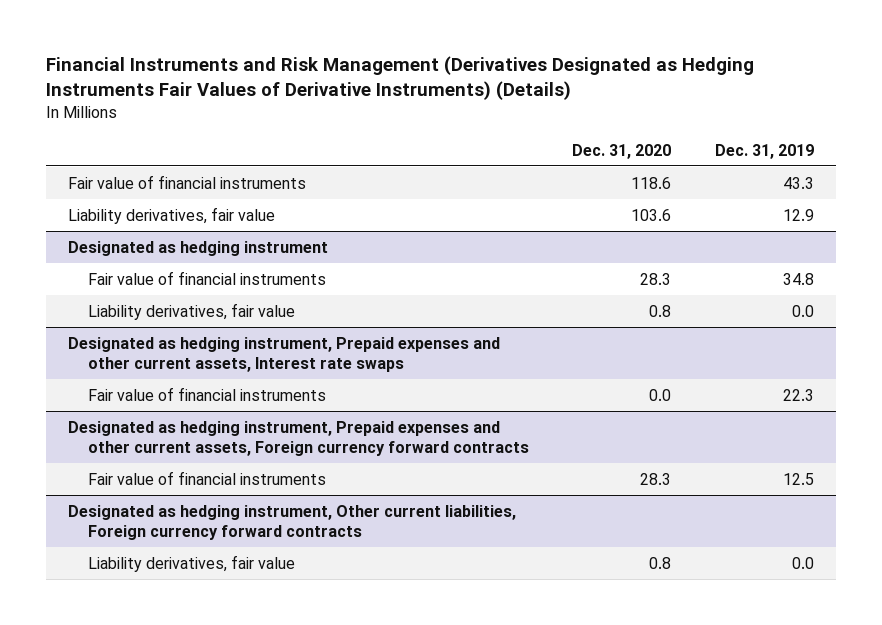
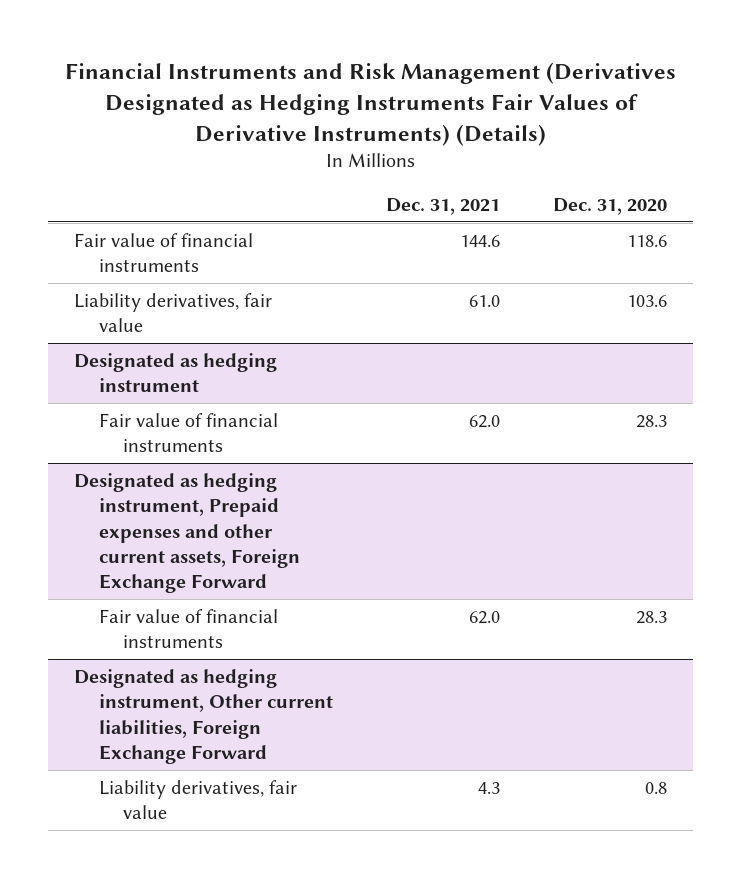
[715,143,815,159] Dec. 31, 2019 -> none
none -> [385,198,500,216] Dec. 31, 2021
[87,302,295,320] Liability derivatives, fair value -> none
[68,336,501,373] Designated as hedging instrument, Prepaid expenses and other current assets, Interest rate swaps -> none
[87,386,326,401] Fair value of financial instruments -> none
[68,420,529,457] Designated as hedging instrument, Prepaid expenses and other current assets, Foreign currency forward contracts -> [74,472,300,594] Designated as hedging instrument, Prepaid expenses and other current assets, Foreign Exchange Forward
[68,504,517,541] Designated as hedging instrument, Other current liabilities, Foreign currency forward contracts -> [74,668,333,764] Designated as hedging instrument, Other current liabilities, Foreign Exchange Forward

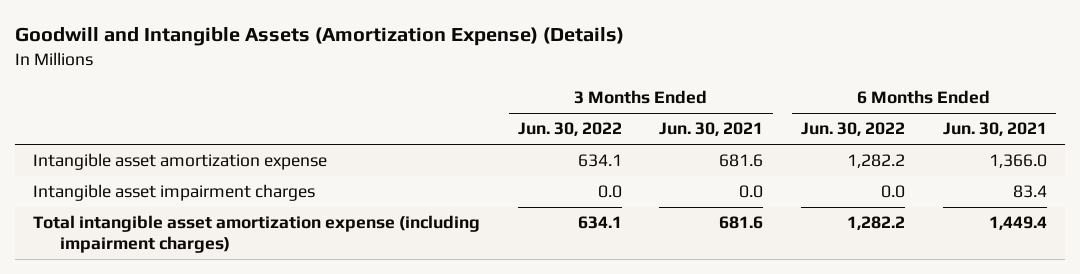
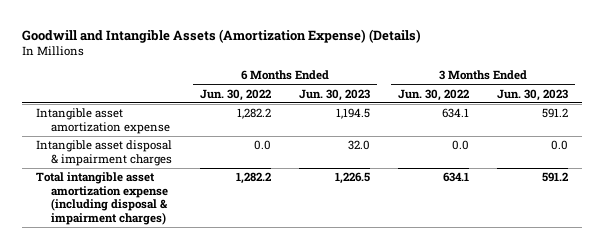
[659,122,764,137] Jun. 30, 2021 -> none
[942,122,1047,137] Jun. 30, 2021 -> none
none -> [299,88,371,101] Jun. 30, 2023
none -> [497,88,569,101] Jun. 30, 2023
[33,184,316,202] Intangible asset impairment charges -> [36,140,173,166] Intangible asset disposal & impairment charges
[33,215,481,253] Total intangible asset amortization expense (including impairment charges) -> [36,172,169,226] Total intangible asset amortization expense (including disposal & impairment charges)

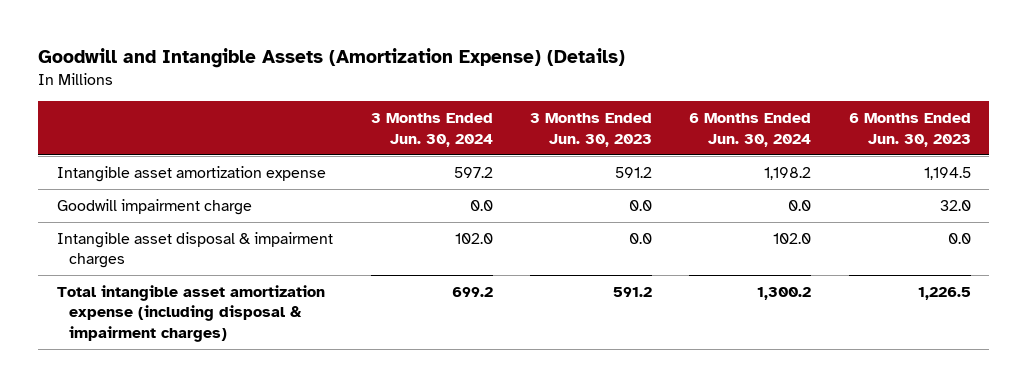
[200,88,272,101] Jun. 30, 2022 -> none
[398,88,470,101] Jun. 30, 2022 -> none
none -> [370,113,493,147] 3 Months Ended Jun. 30, 2024
none -> [689,113,812,147] 6 Months Ended Jun. 30, 2024
none -> [57,198,253,215] Goodwill impairment charge
[348,140,371,151] 32.0 -> [947,232,971,244] 0.0

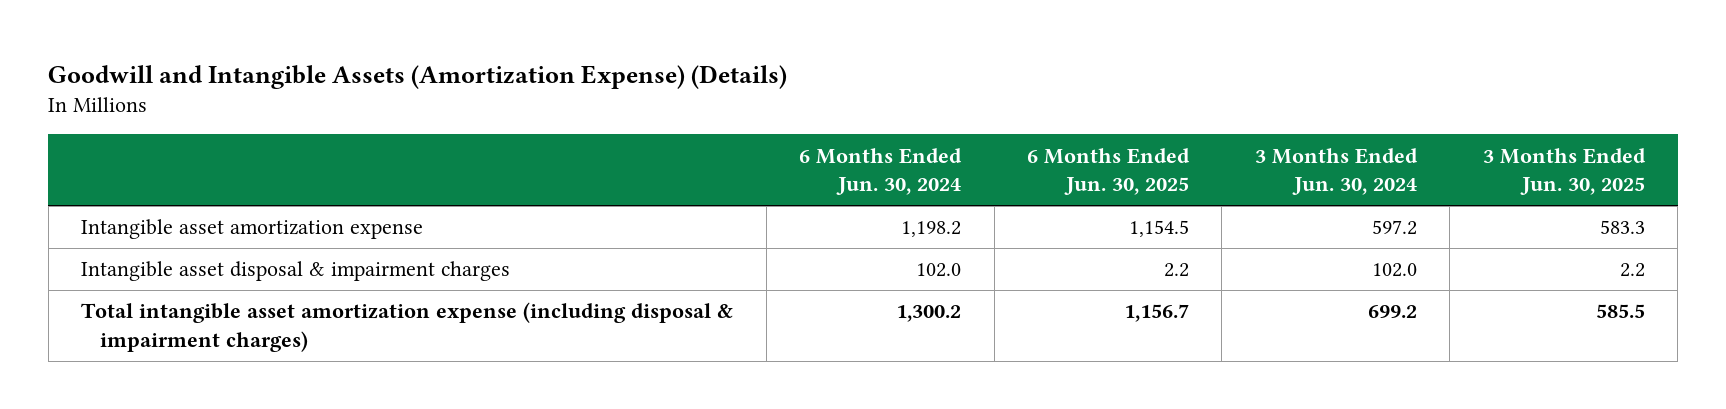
[529,113,652,147] 3 Months Ended Jun. 30, 2023 -> none
[848,113,971,147] 6 Months Ended Jun. 30, 2023 -> none
none -> [1026,147,1190,196] 6 Months Ended Jun. 30, 2025
none -> [1482,147,1646,196] 3 Months Ended Jun. 30, 2025
[57,198,253,215] Goodwill impairment charge -> none

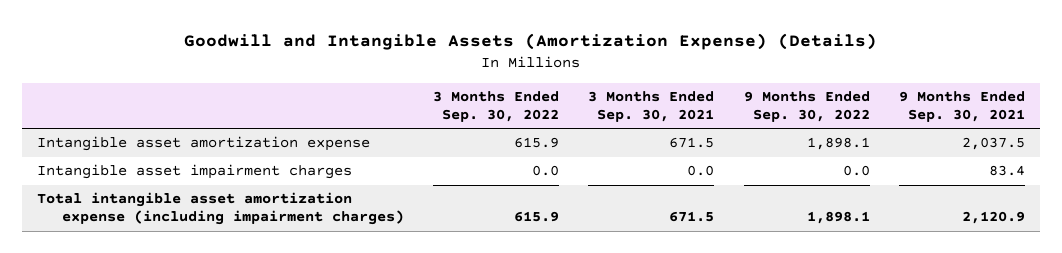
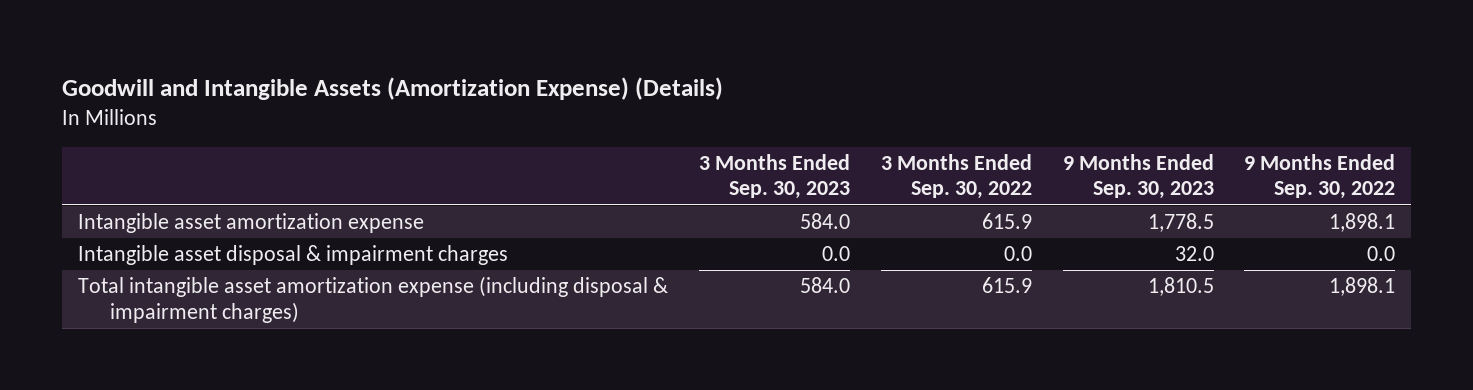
[588,91,715,123] 3 Months Ended Sep. 30, 2021 -> none
[898,91,1025,123] 9 Months Ended Sep. 30, 2021 -> none
none -> [698,153,850,200] 3 Months Ended Sep. 30, 2023
none -> [1062,153,1214,200] 9 Months Ended Sep. 30, 2023
[36,164,352,180] Intangible asset impairment charges -> [77,245,508,266] Intangible asset disposal & impairment charges
[36,192,404,226] Total intangible asset amortization expense (including impairment charges) -> [77,276,668,323] Total intangible asset amortization expense (including disposal & impairment charges)

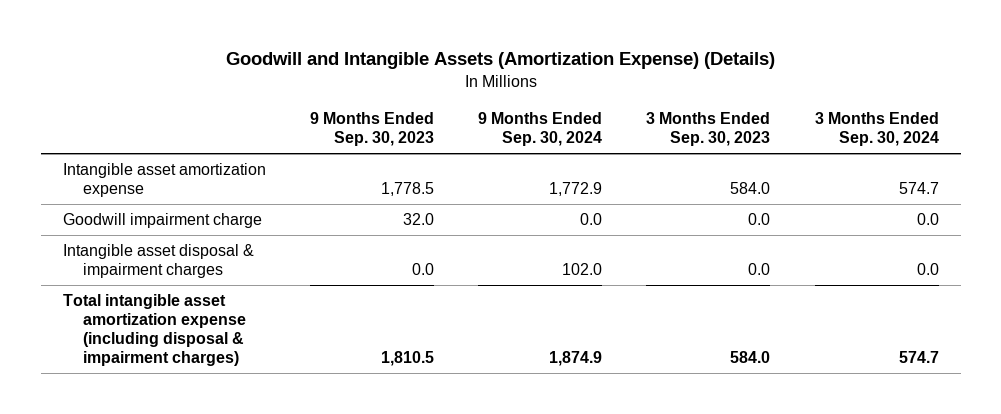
[880,153,1032,200] 3 Months Ended Sep. 30, 2022 -> none
[1244,153,1396,200] 9 Months Ended Sep. 30, 2022 -> none
none -> [478,111,603,146] 9 Months Ended Sep. 30, 2024
none -> [814,111,939,146] 3 Months Ended Sep. 30, 2024
none -> [62,213,262,229] Goodwill impairment charge
[1174,246,1214,262] 32.0 -> [411,263,434,276] 0.0

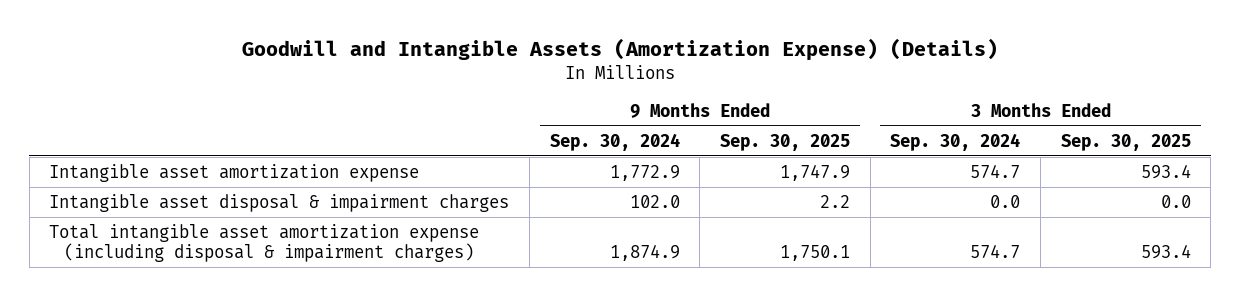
[309,111,434,146] 9 Months Ended Sep. 30, 2023 -> none
[646,111,771,146] 3 Months Ended Sep. 30, 2023 -> none
none -> [720,133,851,151] Sep. 30, 2025
none -> [1060,133,1191,151] Sep. 30, 2025
[62,213,262,229] Goodwill impairment charge -> none

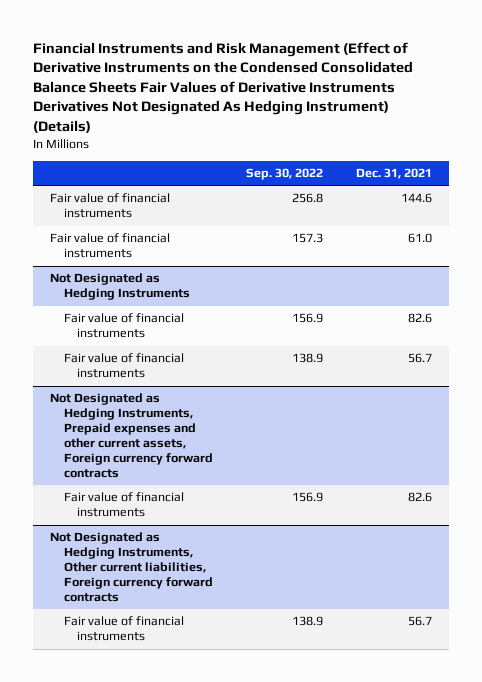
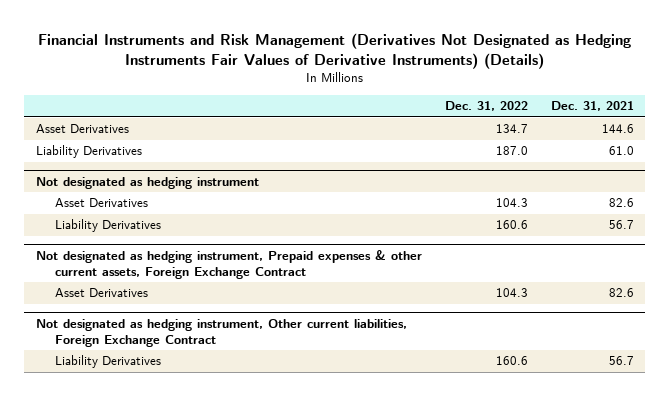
[33,41,414,134] Financial Instruments and Risk Management (Effect of Derivative Instruments on the Condensed Consolidated Balance Sheets Fair Values of Derivative Instruments Derivatives Not Designated As Hedging Instrument) (Details) -> [37,32,631,69] Financial Instruments and Risk Management (Derivatives Not Designated as Hedging Instruments Fair Values of Derivative Instruments) (Details)
[245,168,323,181] Sep. 30, 2022 -> none
none -> [444,101,528,112] Dec. 31, 2022
[49,193,170,219] Fair value of financial instruments -> [35,124,129,134] Asset Derivatives
[49,233,170,259] Fair value of financial instruments -> [35,145,142,159] Liability Derivatives
[49,273,190,301] Not Designated as Hedging Instruments -> [35,176,259,189] Not designated as hedging instrument
[63,313,184,339] Fair value of financial instruments -> [55,198,149,208] Asset Derivatives
[63,353,184,379] Fair value of financial instruments -> [55,219,162,233] Liability Derivatives
[49,393,213,478] Not Designated as Hedging Instruments, Prepaid expenses and other current assets, Foreign currency forward contracts -> [35,249,422,279] Not designated as hedging instrument, Prepaid expenses & other current assets, Foreign Exchange Contract
[63,492,184,518] Fair value of financial instruments -> [55,288,149,298] Asset Derivatives
[49,532,213,602] Not Designated as Hedging Instruments, Other current liabilities, Foreign currency forward contracts -> [35,318,407,347] Not designated as hedging instrument, Other current liabilities, Foreign Exchange Contract
[63,616,184,642] Fair value of financial instruments -> [55,355,162,369] Liability Derivatives

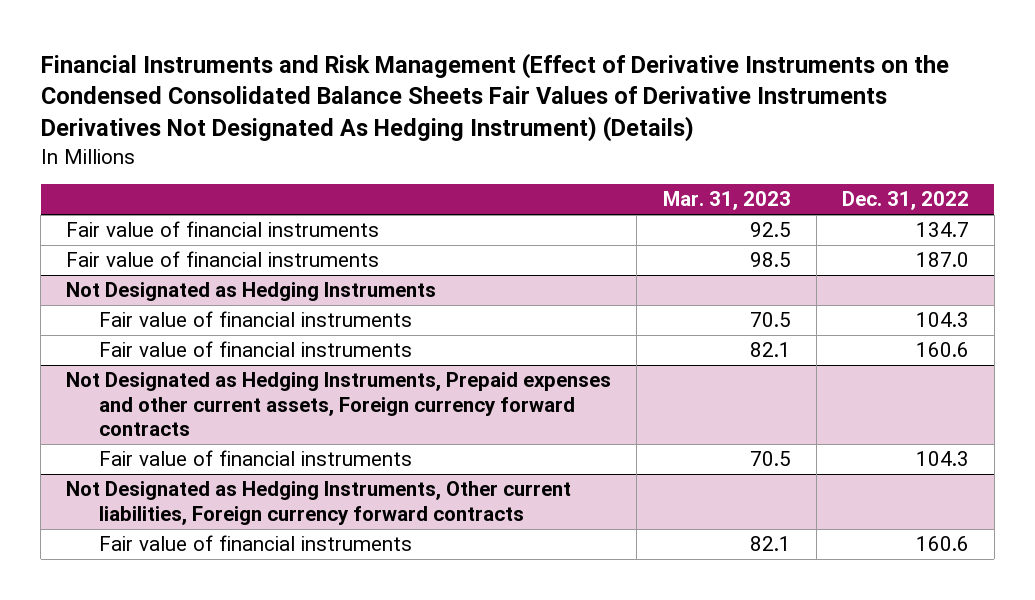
[37,32,631,69] Financial Instruments and Risk Management (Derivatives Not Designated as Hedging Instruments Fair Values of Derivative Instruments) (Details) -> [40,52,949,143] Financial Instruments and Risk Management (Effect of Derivative Instruments on the Condensed Consolidated Balance Sheets Fair Values of Derivative Instruments Derivatives Not Designated As Hedging Instrument) (Details)
[550,101,634,112] Dec. 31, 2021 -> none
none -> [662,191,791,211] Mar. 31, 2023
[35,124,129,134] Asset Derivatives -> [66,221,380,238] Fair value of financial instruments
[35,145,142,159] Liability Derivatives -> [66,251,380,268] Fair value of financial instruments
[35,176,259,189] Not designated as hedging instrument -> [66,282,437,302] Not Designated as Hedging Instruments
[55,198,149,208] Asset Derivatives -> [98,311,412,328] Fair value of financial instruments
[55,219,162,233] Liability Derivatives -> [98,341,412,358] Fair value of financial instruments
[35,249,422,279] Not designated as hedging instrument, Prepaid expenses & other current assets, Foreign Exchange Contract -> [66,372,612,437] Not Designated as Hedging Instruments, Prepaid expenses and other current assets, Foreign currency forward contracts
[55,288,149,298] Asset Derivatives -> [98,450,412,467] Fair value of financial instruments
[35,318,407,347] Not designated as hedging instrument, Other current liabilities, Foreign Exchange Contract -> [66,481,572,525] Not Designated as Hedging Instruments, Other current liabilities, Foreign currency forward contracts
[55,355,162,369] Liability Derivatives -> [98,535,412,552] Fair value of financial instruments

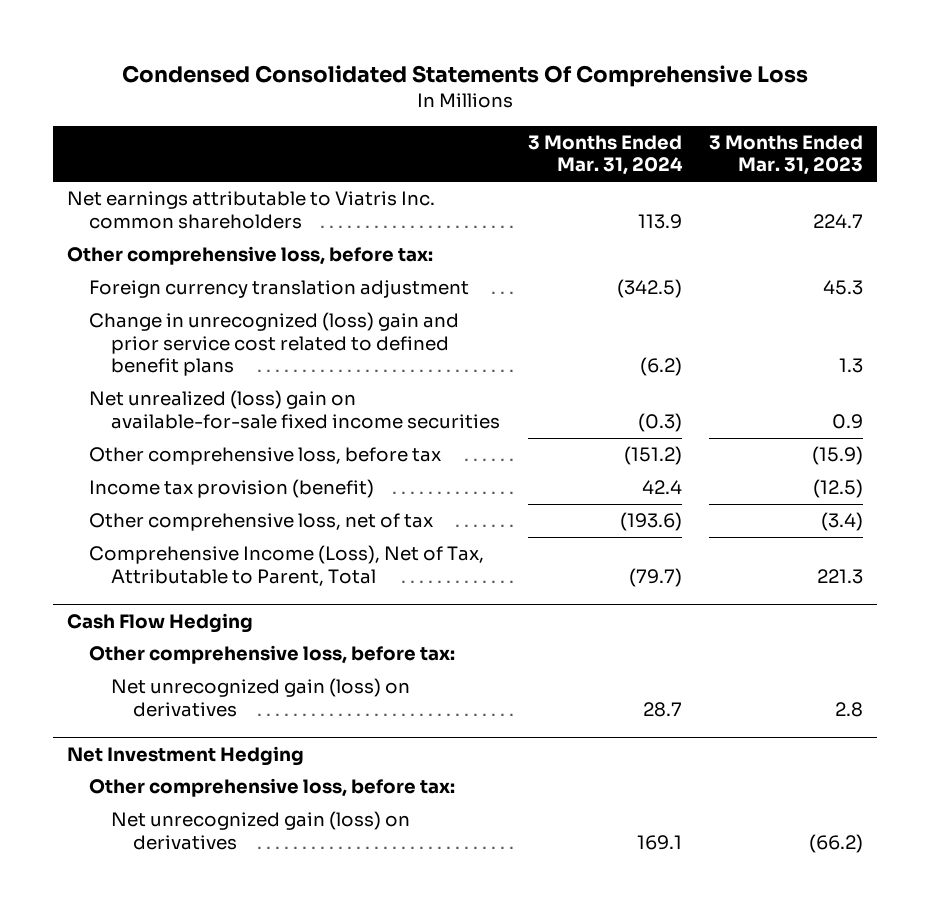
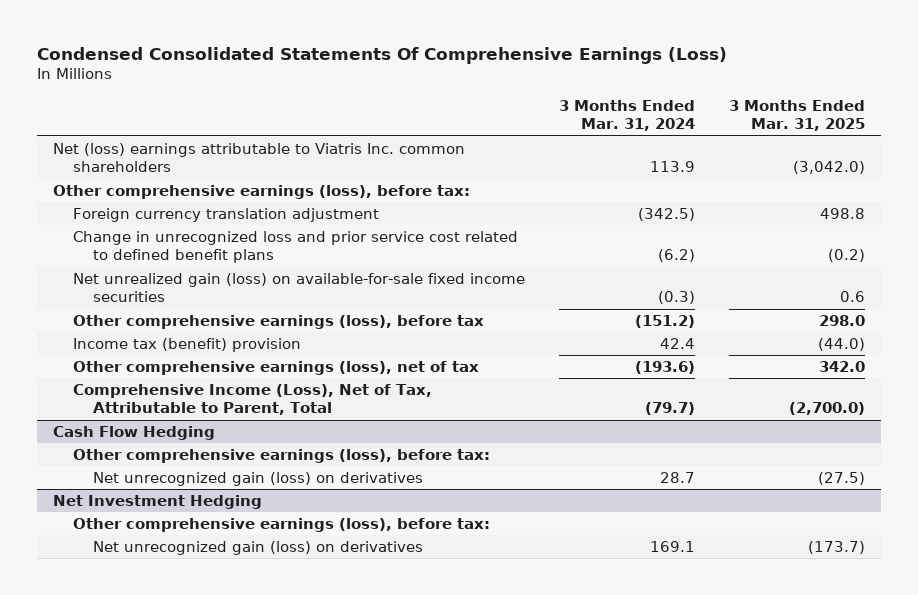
[122,64,809,87] Condensed Consolidated Statements Of Comprehensive Loss -> [36,46,727,64] Condensed Consolidated Statements Of Comprehensive Earnings (Loss)
[709,135,864,176] 3 Months Ended Mar. 31, 2023 -> none
none -> [728,99,865,132] 3 Months Ended Mar. 31, 2025
[66,191,435,229] Net earnings attributable to Viatris Inc. common shareholders -> [53,142,466,173] Net (loss) earnings attributable to Viatris Inc. common shareholders
[66,246,433,266] Other comprehensive loss, before tax: -> [53,184,471,199] Other comprehensive earnings (loss), before tax:
[89,312,460,376] Change in unrecognized (loss) gain and prior service cost related to defined benefit plans -> [73,230,519,264] Change in unrecognized loss and prior service cost related to defined benefit plans
[89,390,501,429] Net unrealized (loss) gain on available-for-sale fixed income securities -> [73,272,526,303] Net unrealized gain (loss) on available-for-sale fixed income securities
[89,447,442,466] Other comprehensive loss, before tax -> [73,314,485,329] Other comprehensive earnings (loss), before tax
[89,479,375,499] Income tax provision (benefit) -> [73,337,302,352] Income tax (benefit) provision
[89,513,434,532] Other comprehensive loss, net of tax -> [73,360,480,375] Other comprehensive earnings (loss), net of tax
[89,645,456,665] Other comprehensive loss, before tax: -> [73,448,491,463] Other comprehensive earnings (loss), before tax:
[89,778,456,798] Other comprehensive loss, before tax: -> [73,517,491,532] Other comprehensive earnings (loss), before tax:

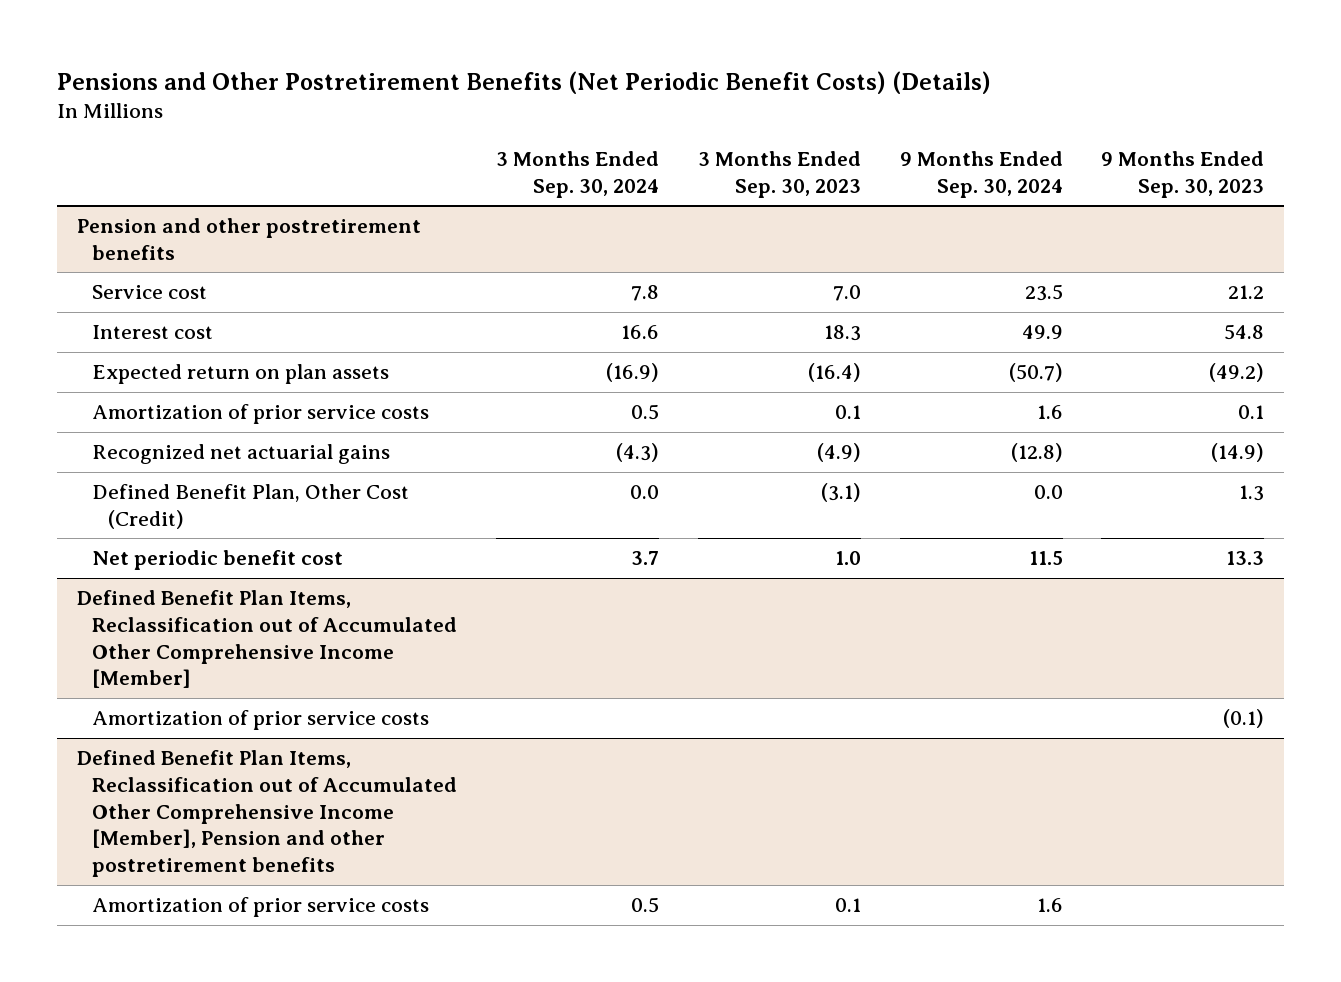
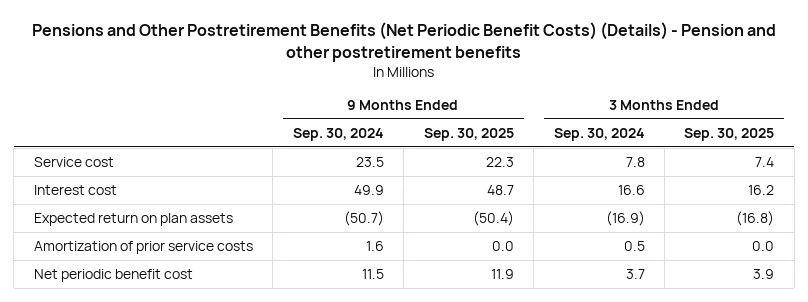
[57,70,992,94] Pensions and Other Postretirement Benefits (Net Periodic Benefit Costs) (Details) -> [32,21,777,62] Pensions and Other Postretirement Benefits (Net Periodic Benefit Costs) (Details) - Pension and other postretirement benefits
[697,151,861,198] 3 Months Ended Sep. 30, 2023 -> none
[1101,151,1265,198] 9 Months Ended Sep. 30, 2023 -> none
none -> [423,127,514,141] Sep. 30, 2025
none -> [684,127,775,141] Sep. 30, 2025
[76,217,421,260] Pension and other postretirement benefits -> none
[92,443,391,464] Recognized net actuarial gains -> none
[92,483,410,529] Defined Benefit Plan, Other Cost (Credit) -> none
[76,589,458,689] Defined Benefit Plan Items, Reclassification out of Accumulated Other Comprehensive Income [Member] -> none
[92,709,430,730] Amortization of prior service costs -> none
[76,749,458,878] Defined Benefit Plan Items, Reclassification out of Accumulated Other Comprehensive Income [Member], Pension and other postretirement benefits -> none
[92,896,430,917] Amortization of prior service costs -> none

